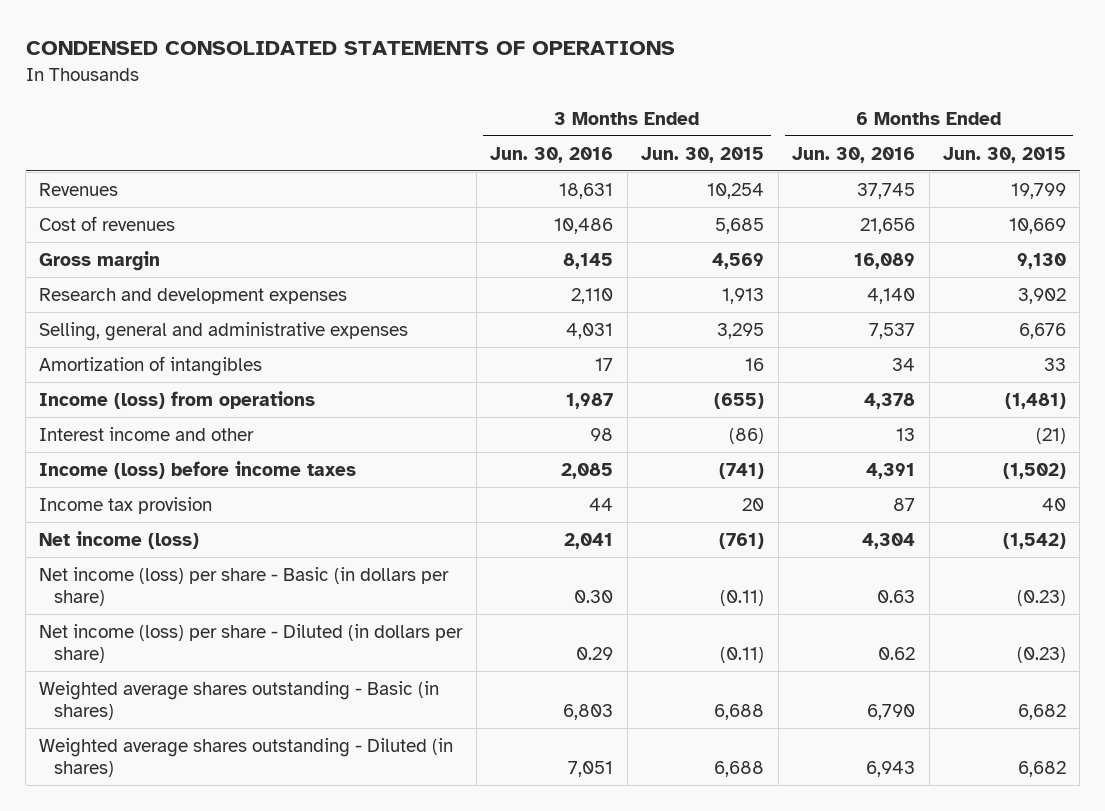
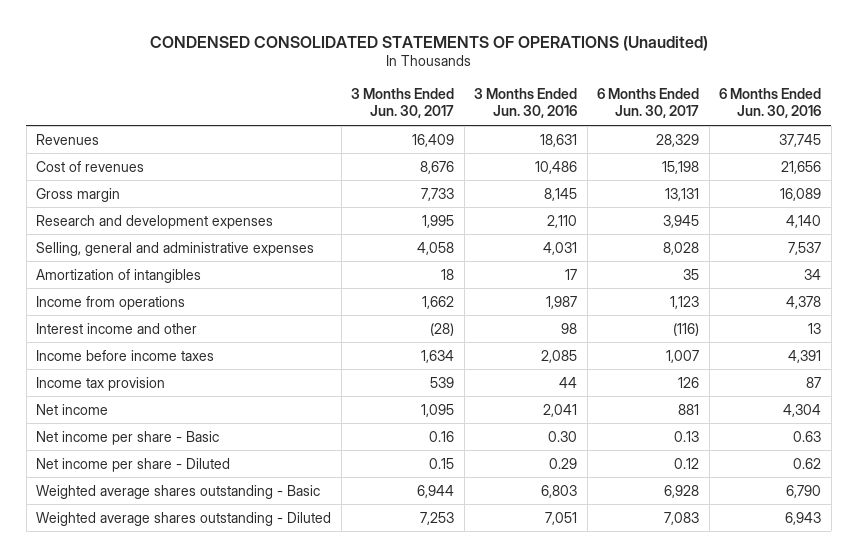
[25,41,675,56] CONDENSED CONSOLIDATED STATEMENTS OF OPERATIONS -> [149,35,708,51] CONDENSED CONSOLIDATED STATEMENTS OF OPERATIONS (Unaudited)
[641,146,765,163] Jun. 30, 2015 -> none
[942,146,1066,163] Jun. 30, 2015 -> none
none -> [351,88,455,119] 3 Months Ended Jun. 30, 2017
none -> [597,88,700,119] 6 Months Ended Jun. 30, 2017
[39,391,316,410] Income (loss) from operations -> [36,295,186,310] Income from operations
[39,461,357,480] Income (loss) before income taxes -> [36,349,215,361] Income before income taxes
[39,531,200,550] Net income (loss) -> [36,403,109,415] Net income
[39,567,450,607] Net income (loss) per share - Basic (in dollars per share) -> [36,430,220,445] Net income per share - Basic
[39,624,464,664] Net income (loss) per share - Diluted (in dollars per share) -> [36,457,231,472] Net income per share - Diluted
[39,681,440,721] Weighted average shares outstanding - Basic (in shares) -> [36,484,321,499] Weighted average shares outstanding - Basic
[39,738,454,778] Weighted average shares outstanding - Diluted (in shares) -> [36,511,332,526] Weighted average shares outstanding - Diluted

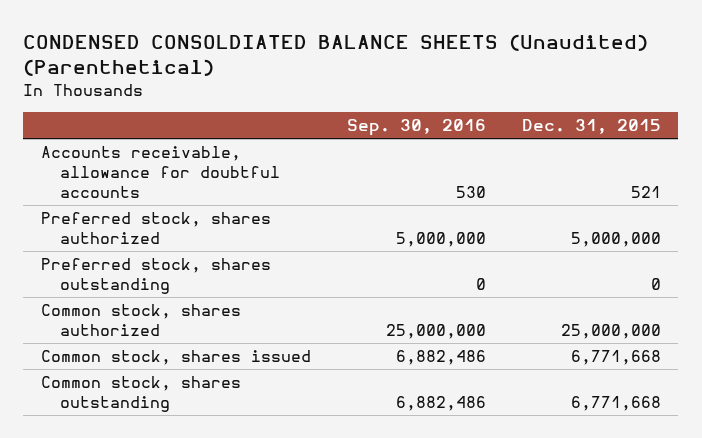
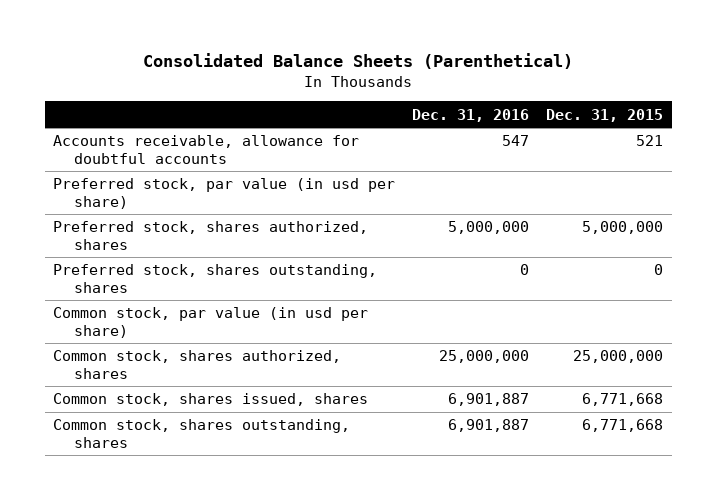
[23,33,649,76] CONDENSED CONSOLDIATED BALANCE SHEETS (Unaudited) (Parenthetical) -> [143,53,574,70] Consolidated Balance Sheets (Parenthetical)
[346,119,486,137] Sep. 30, 2016 -> none
none -> [412,108,530,122] Dec. 31, 2016
none -> [53,178,396,209] Preferred stock, par value (in usd per share)
[41,212,272,245] Preferred stock, shares authorized -> [53,221,369,250] Preferred stock, shares authorized, shares
[41,258,272,295] Preferred stock, shares outstanding -> [53,264,378,293] Preferred stock, shares outstanding, shares
none -> [53,307,369,338] Common stock, par value (in usd per share)
[41,304,242,337] Common stock, shares authorized -> [53,350,342,379] Common stock, shares authorized, shares
[41,350,312,366] Common stock, shares issued -> [53,393,369,407] Common stock, shares issued, shares
[41,376,242,413] Common stock, shares outstanding -> [53,419,351,448] Common stock, shares outstanding, shares

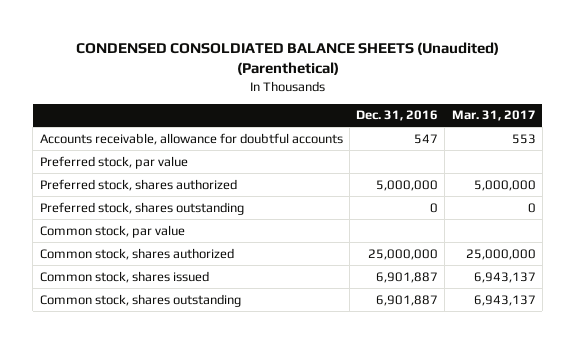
[143,53,574,70] Consolidated Balance Sheets (Parenthetical) -> [75,41,499,76] CONDENSED CONSOLDIATED BALANCE SHEETS (Unaudited) (Parenthetical)
[546,108,664,122] Dec. 31, 2015 -> none
none -> [451,110,536,122] Mar. 31, 2017
[53,178,396,209] Preferred stock, par value (in usd per share) -> [39,155,188,169] Preferred stock, par value
[53,221,369,250] Preferred stock, shares authorized, shares -> [39,178,237,191] Preferred stock, shares authorized
[53,264,378,293] Preferred stock, shares outstanding, shares -> [39,201,244,215] Preferred stock, shares outstanding
[53,307,369,338] Common stock, par value (in usd per share) -> [39,224,185,238] Common stock, par value
[53,350,342,379] Common stock, shares authorized, shares -> [39,247,234,260] Common stock, shares authorized
[53,393,369,407] Common stock, shares issued, shares -> [39,270,209,283] Common stock, shares issued
[53,419,351,448] Common stock, shares outstanding, shares -> [39,293,241,307] Common stock, shares outstanding

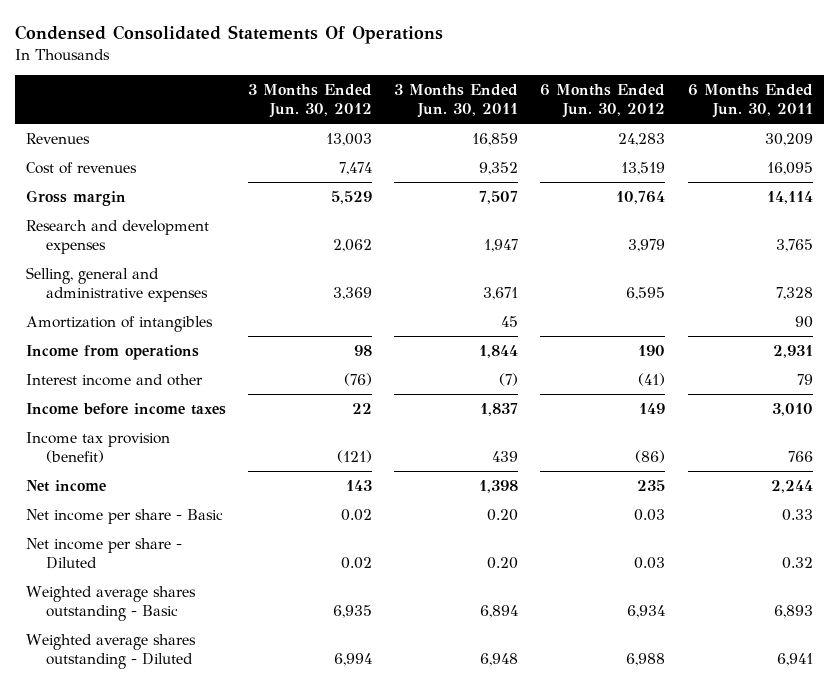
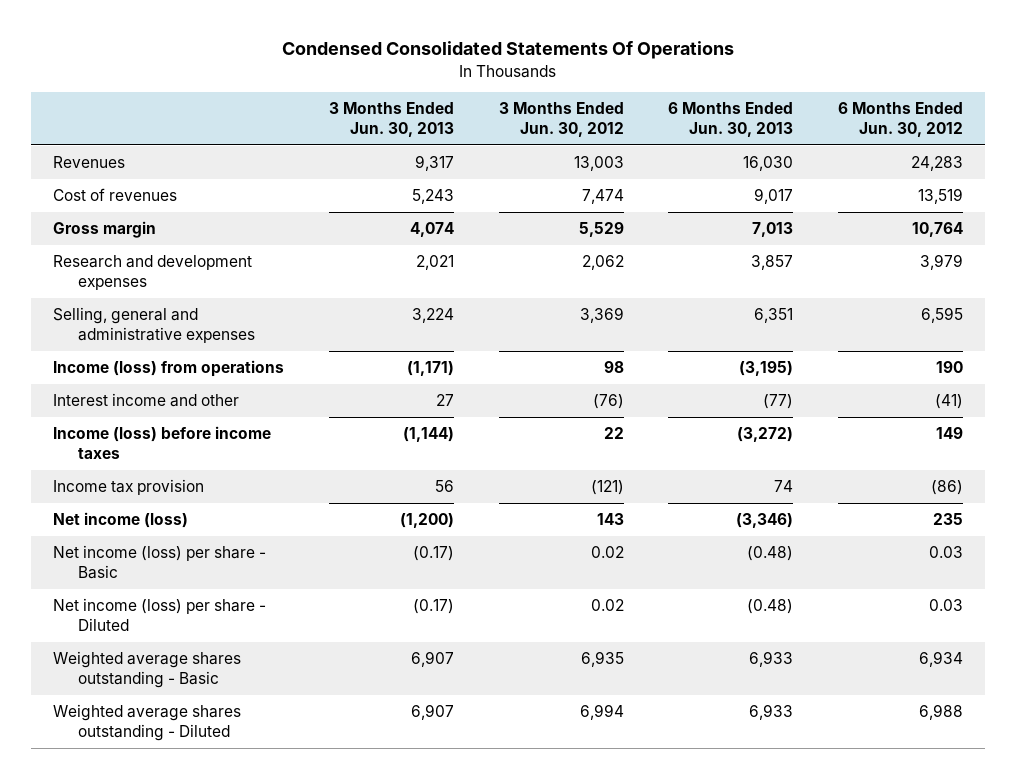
[394,84,519,119] 3 Months Ended Jun. 30, 2011 -> none
[687,84,813,119] 6 Months Ended Jun. 30, 2011 -> none
none -> [328,102,454,138] 3 Months Ended Jun. 30, 2013
none -> [668,102,794,138] 6 Months Ended Jun. 30, 2013
[25,315,213,332] Amortization of intangibles -> none
[25,344,199,360] Income from operations -> [53,360,285,378] Income (loss) from operations
[25,402,226,415] Income before income taxes -> [53,426,272,460] Income (loss) before income taxes
[25,431,170,464] Income tax provision (benefit) -> [53,479,205,496] Income tax provision
[25,479,106,492] Net income -> [53,512,189,529] Net income (loss)
[25,508,223,524] Net income per share - Basic -> [53,545,267,580] Net income (loss) per share - Basic
[25,537,182,570] Net income per share - Diluted -> [53,598,267,632] Net income (loss) per share - Diluted

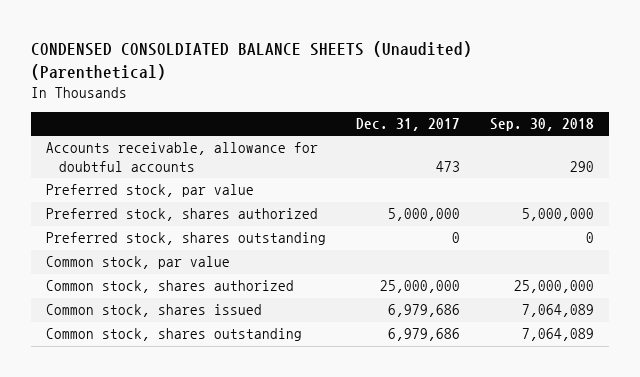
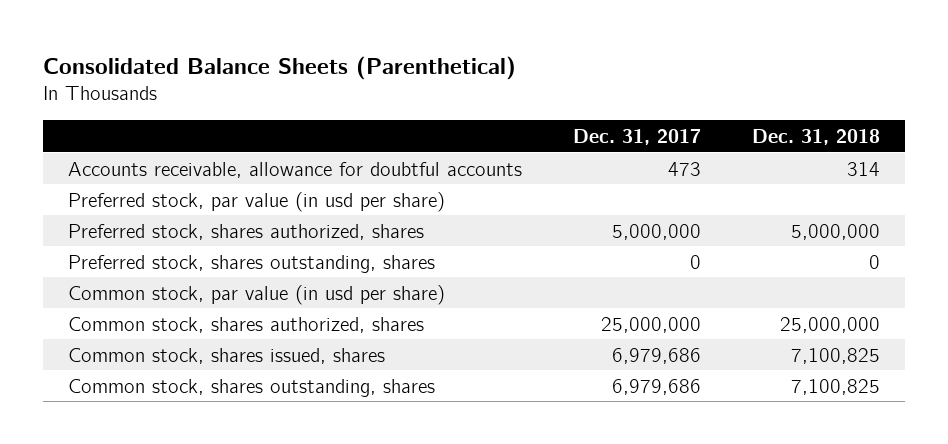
[31,41,473,81] CONDENSED CONSOLDIATED BALANCE SHEETS (Unaudited) (Parenthetical) -> [42,55,516,80] Consolidated Balance Sheets (Parenthetical)
[490,118,595,132] Sep. 30, 2018 -> none
none -> [752,128,881,145] Dec. 31, 2018
[46,184,255,198] Preferred stock, par value -> [68,191,446,212] Preferred stock, par value (in usd per share)
[46,208,319,222] Preferred stock, shares authorized -> [68,223,425,240] Preferred stock, shares authorized, shares
[46,232,327,246] Preferred stock, shares outstanding -> [68,254,436,273] Preferred stock, shares outstanding, shares
[46,256,231,270] Common stock, par value -> [68,284,446,305] Common stock, par value (in usd per share)
[46,280,295,294] Common stock, shares authorized -> [68,316,425,333] Common stock, shares authorized, shares
[46,304,263,318] Common stock, shares issued -> [68,347,386,364] Common stock, shares issued, shares
[46,328,303,342] Common stock, shares outstanding -> [68,378,436,397] Common stock, shares outstanding, shares

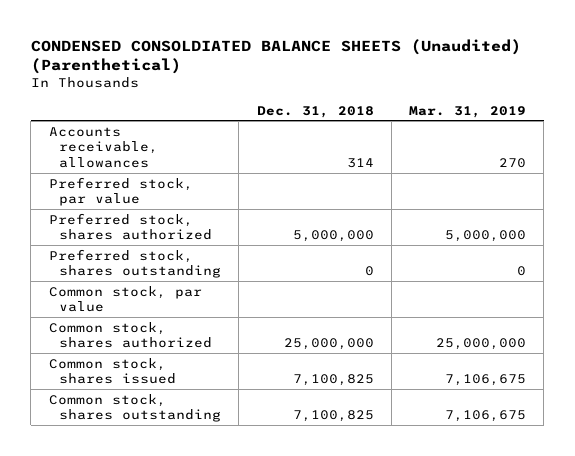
[42,55,516,80] Consolidated Balance Sheets (Parenthetical) -> [30,38,521,75] CONDENSED CONSOLDIATED BALANCE SHEETS (Unaudited) (Parenthetical)
[573,128,702,145] Dec. 31, 2017 -> none
none -> [409,105,527,118] Mar. 31, 2019
[68,161,523,178] Accounts receivable, allowance for doubtful accounts -> [48,126,159,169] Accounts receivable, allowances
[68,191,446,212] Preferred stock, par value (in usd per share) -> [48,176,193,207] Preferred stock, par value
[68,223,425,240] Preferred stock, shares authorized, shares -> [48,212,213,241] Preferred stock, shares authorized
[68,254,436,273] Preferred stock, shares outstanding, shares -> [48,248,222,279] Preferred stock, shares outstanding
[68,284,446,305] Common stock, par value (in usd per share) -> [48,285,202,313] Common stock, par value
[68,316,425,333] Common stock, shares authorized, shares -> [48,321,213,349] Common stock, shares authorized
[68,347,386,364] Common stock, shares issued, shares -> [48,357,177,385] Common stock, shares issued
[68,378,436,397] Common stock, shares outstanding, shares -> [48,393,222,423] Common stock, shares outstanding

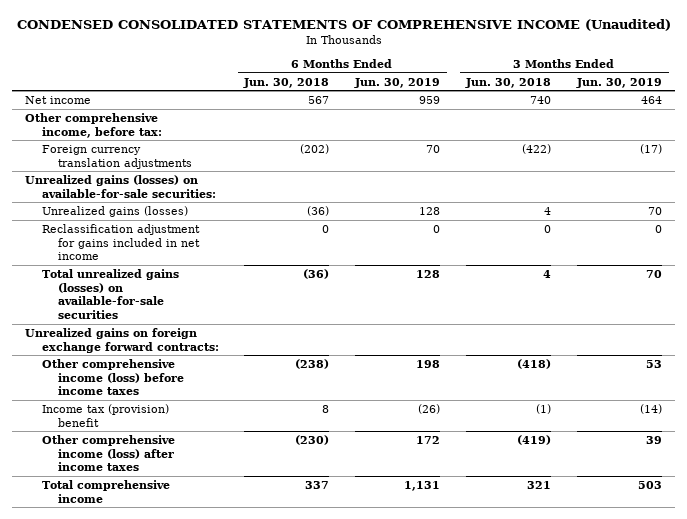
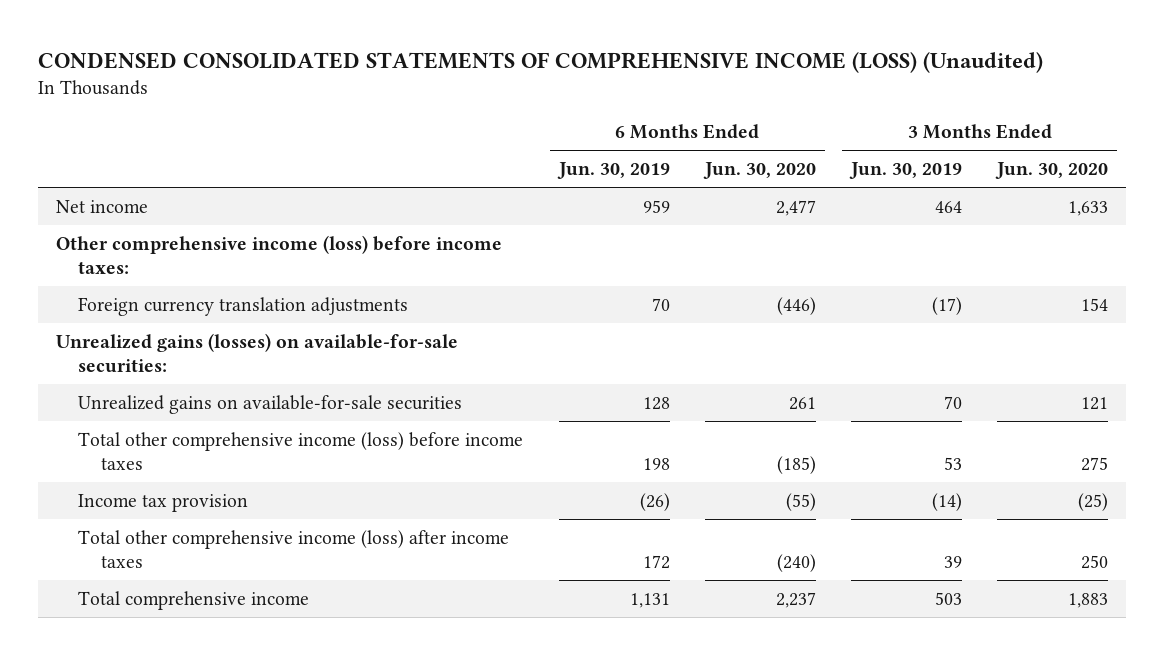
[16,19,671,32] CONDENSED CONSOLIDATED STATEMENTS OF COMPREHENSIVE INCOME (Unaudited) -> [37,52,1043,74] CONDENSED CONSOLIDATED STATEMENTS OF COMPREHENSIVE INCOME (LOSS) (Unaudited)
[243,77,330,88] Jun. 30, 2018 -> none
[465,77,552,88] Jun. 30, 2018 -> none
none -> [702,162,816,180] Jun. 30, 2020
none -> [995,162,1109,180] Jun. 30, 2020
[24,112,162,138] Other comprehensive income, before tax: -> [55,234,502,274] Other comprehensive income (loss) before income taxes:
[41,205,188,217] Unrealized gains (losses) -> none
[41,223,201,261] Reclassification adjustment for gains included in net income -> none
[24,327,219,353] Unrealized gains on foreign exchange forward contracts: -> none
[41,268,179,320] Total unrealized gains (losses) on available-for-sale securities -> [78,394,463,414] Unrealized gains on available-for-sale securities
[41,358,185,396] Other comprehensive income (loss) before income taxes -> [78,431,524,470] Total other comprehensive income (loss) before income taxes
[41,403,169,427] Income tax (provision) benefit -> [78,493,249,512] Income tax provision
[41,434,175,472] Other comprehensive income (loss) after income taxes -> [78,529,510,568] Total other comprehensive income (loss) after income taxes

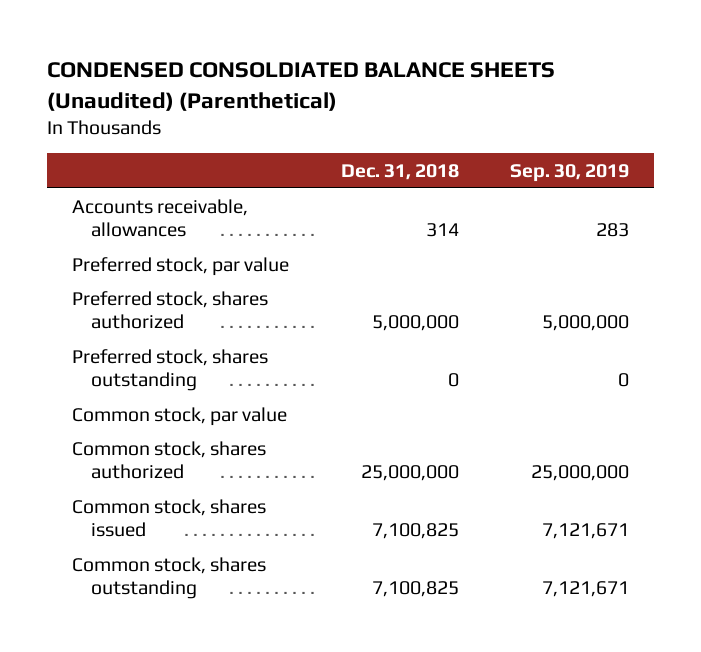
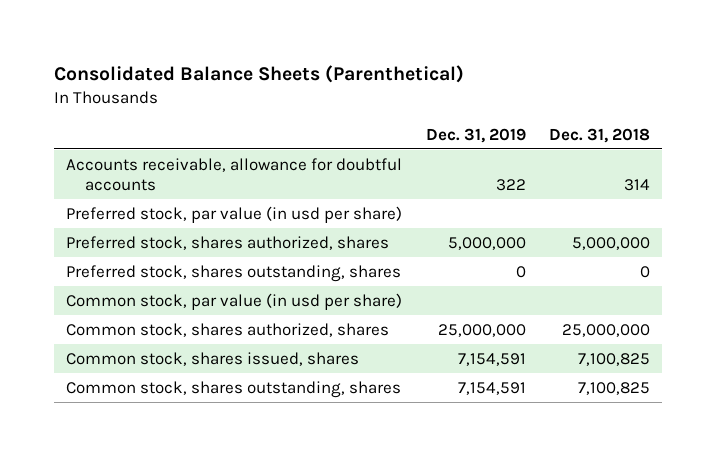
[46,62,555,111] CONDENSED CONSOLDIATED BALANCE SHEETS (Unaudited) (Parenthetical) -> [53,65,464,84] Consolidated Balance Sheets (Parenthetical)
[509,163,629,182] Sep. 30, 2019 -> none
none -> [425,127,526,143] Dec. 31, 2019
[72,198,249,238] Accounts receivable, allowances -> [65,157,402,191] Accounts receivable, allowance for doubtful accounts
[72,256,290,276] Preferred stock, par value -> [65,205,402,223] Preferred stock, par value (in usd per share)
[72,290,269,330] Preferred stock, shares authorized -> [65,235,389,250] Preferred stock, shares authorized, shares
[72,348,269,392] Preferred stock, shares outstanding -> [65,264,401,282] Preferred stock, shares outstanding, shares
[72,406,288,426] Common stock, par value -> [65,292,402,310] Common stock, par value (in usd per share)
[72,440,267,480] Common stock, shares authorized -> [65,322,389,337] Common stock, shares authorized, shares
[72,498,267,538] Common stock, shares issued -> [65,351,359,366] Common stock, shares issued, shares
[72,556,267,600] Common stock, shares outstanding -> [65,380,401,398] Common stock, shares outstanding, shares

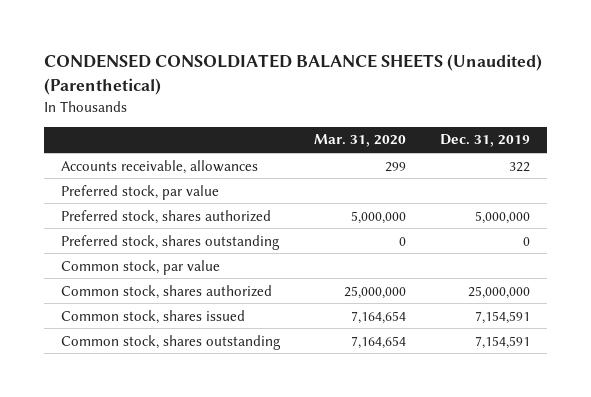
[53,65,464,84] Consolidated Balance Sheets (Parenthetical) -> [43,54,542,95] CONDENSED CONSOLDIATED BALANCE SHEETS (Unaudited) (Parenthetical)
[549,127,651,143] Dec. 31, 2018 -> none
none -> [314,134,407,148] Mar. 31, 2020
[65,157,402,191] Accounts receivable, allowance for doubtful accounts -> [60,159,258,174] Accounts receivable, allowances
[65,205,402,223] Preferred stock, par value (in usd per share) -> [60,184,219,200] Preferred stock, par value
[65,235,389,250] Preferred stock, shares authorized, shares -> [60,209,271,224] Preferred stock, shares authorized
[65,264,401,282] Preferred stock, shares outstanding, shares -> [60,234,280,250] Preferred stock, shares outstanding
[65,292,402,310] Common stock, par value (in usd per share) -> [60,259,220,275] Common stock, par value
[65,322,389,337] Common stock, shares authorized, shares -> [60,284,272,299] Common stock, shares authorized
[65,351,359,366] Common stock, shares issued, shares -> [60,309,245,324] Common stock, shares issued
[65,380,401,398] Common stock, shares outstanding, shares -> [60,334,281,350] Common stock, shares outstanding

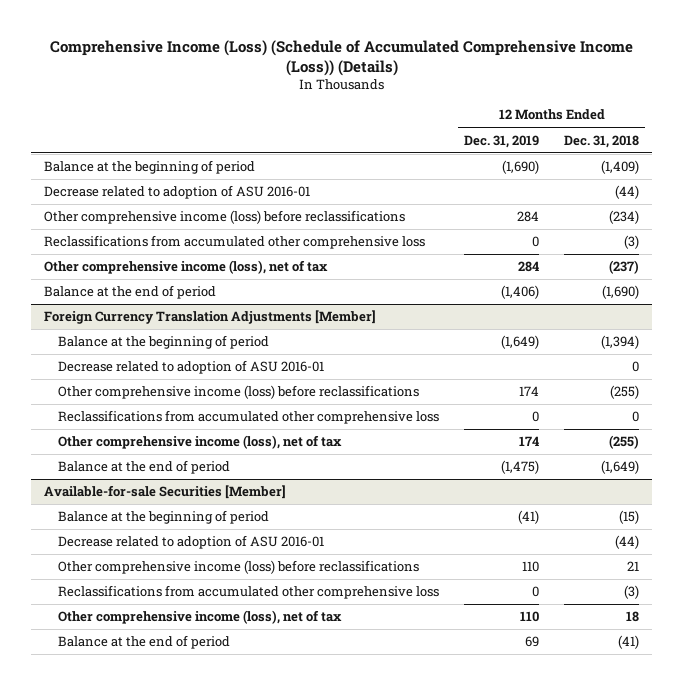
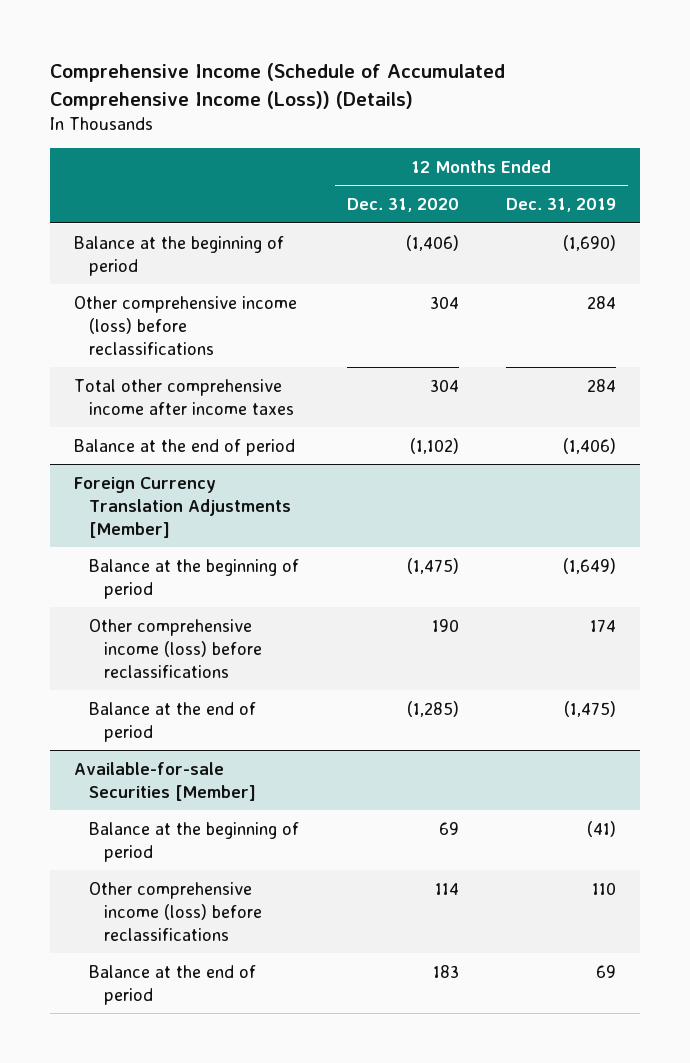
[49,39,633,76] Comprehensive Income (Loss) (Schedule of Accumulated Comprehensive Income (Loss)) (Details) -> [49,62,505,110] Comprehensive Income (Schedule of Accumulated Comprehensive Income (Loss)) (Details)
[564,134,640,148] Dec. 31, 2018 -> none
none -> [346,198,459,213] Dec. 31, 2020
[43,185,310,200] Decrease related to adoption of ASU 2016-01 -> none
[43,235,425,250] Reclassifications from accumulated other comprehensive loss -> none
[43,260,328,275] Other comprehensive income (loss), net of tax -> [73,378,294,415] Total other comprehensive income after income taxes
[58,360,325,375] Decrease related to adoption of ASU 2016-01 -> none
[58,410,440,425] Reclassifications from accumulated other comprehensive loss -> none
[58,435,343,450] Other comprehensive income (loss), net of tax -> none
[58,535,325,550] Decrease related to adoption of ASU 2016-01 -> none
[58,585,440,600] Reclassifications from accumulated other comprehensive loss -> none
[58,610,343,625] Other comprehensive income (loss), net of tax -> none

